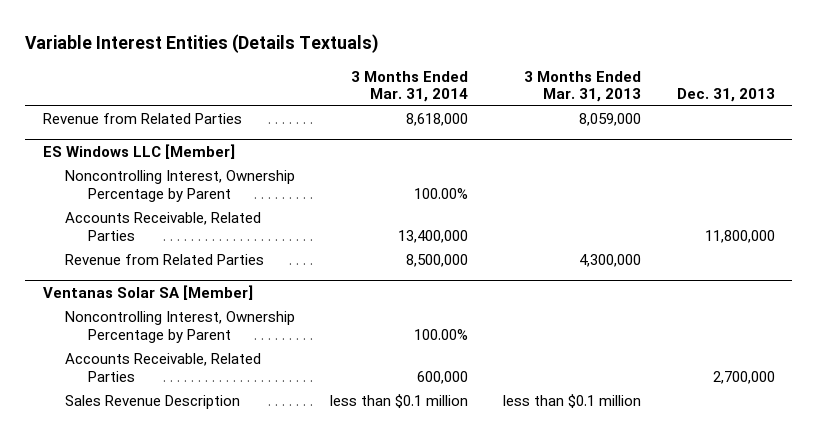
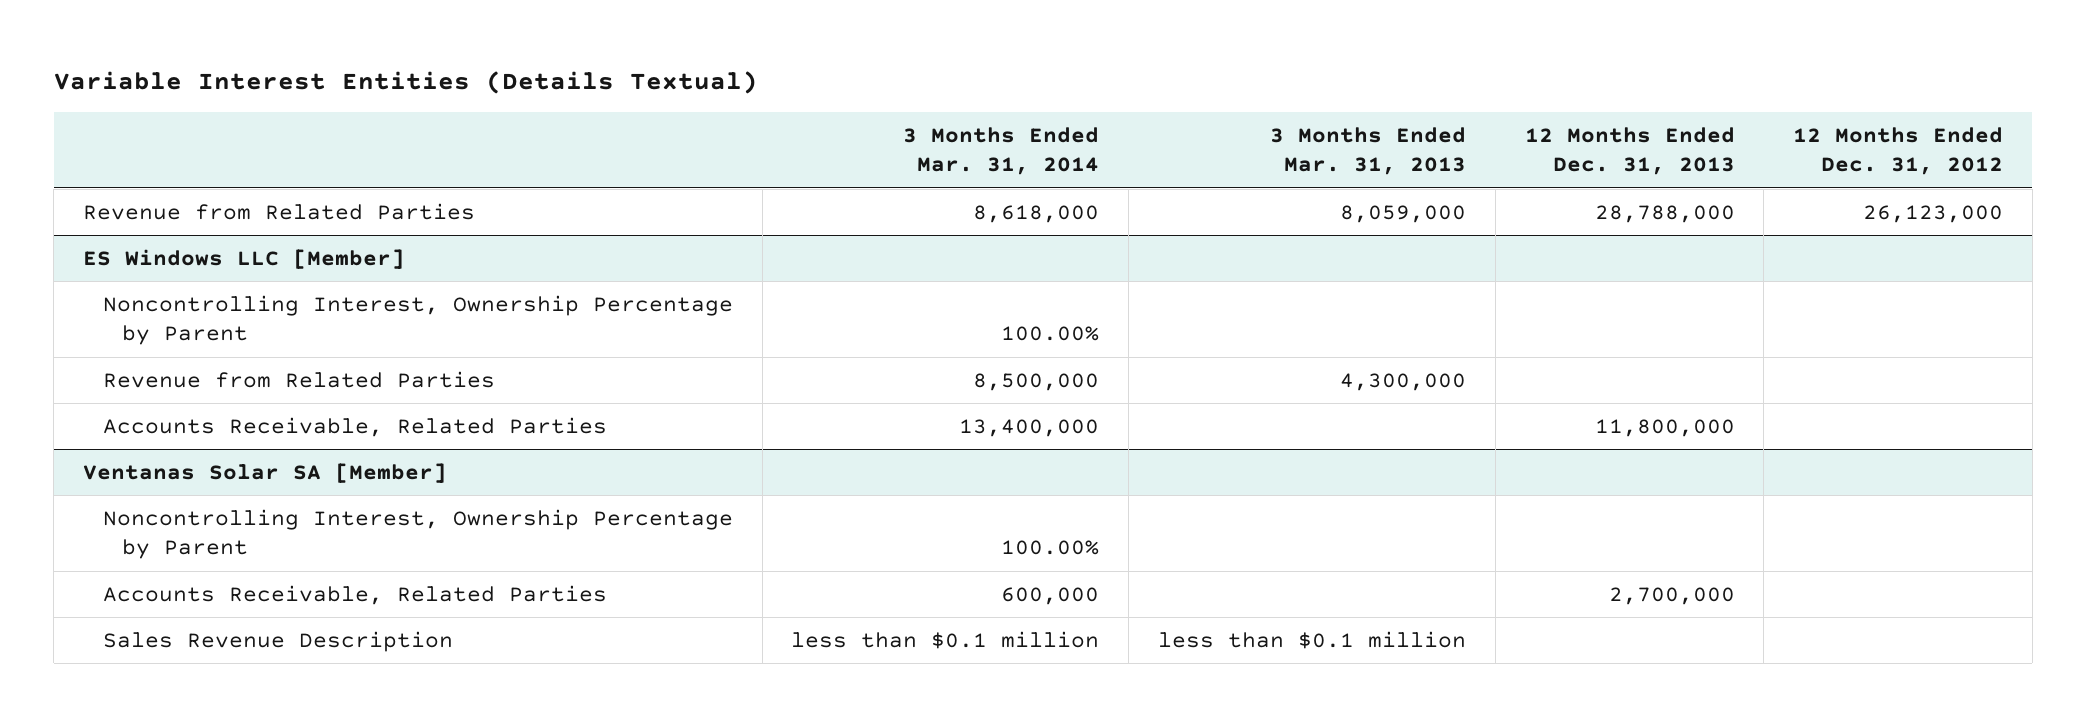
[25,34,380,54] Variable Interest Entities (Details Textuals) -> [53,71,758,95] Variable Interest Entities (Details Textual)
[676,88,775,103] Dec. 31, 2013 -> none
none -> [1524,126,1735,176] 12 Months Ended Dec. 31, 2013
none -> [1793,126,2004,176] 12 Months Ended Dec. 31, 2012
[65,212,262,242] Accounts Receivable, Related Parties -> [102,416,607,437] Accounts Receivable, Related Parties

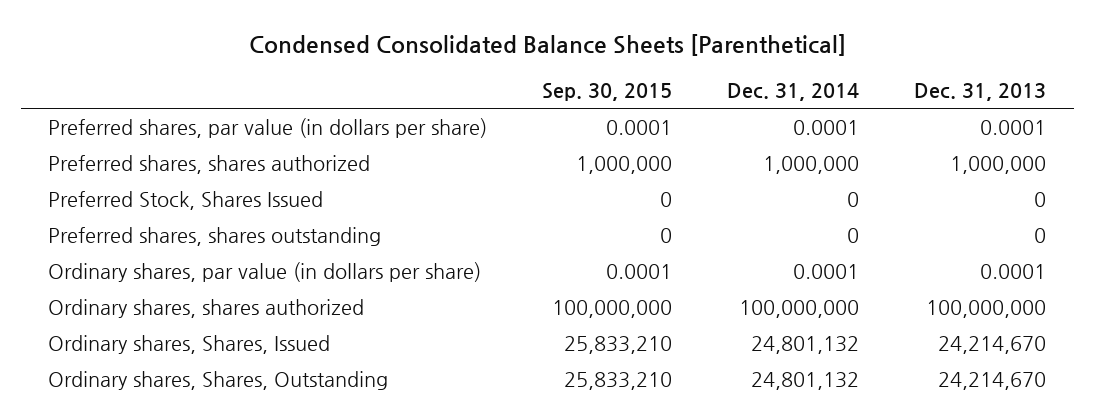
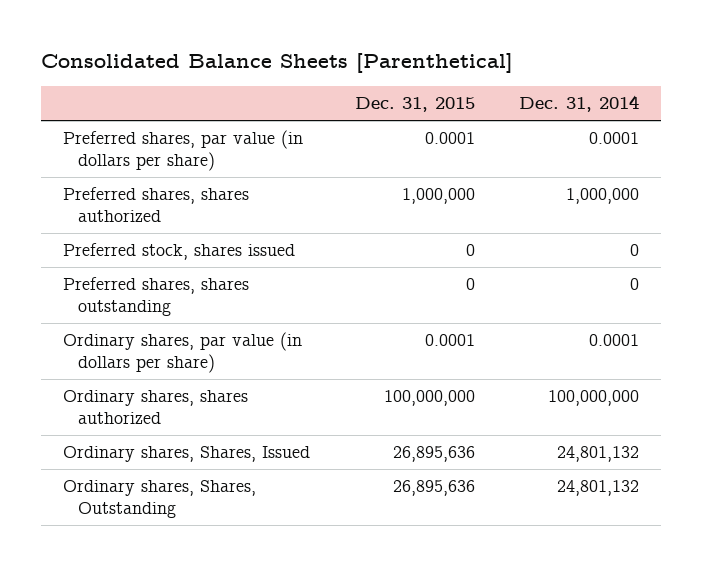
[249,34,847,57] Condensed Consolidated Balance Sheets [Parenthetical] -> [41,53,514,74] Consolidated Balance Sheets [Parenthetical]
[542,83,673,102] Sep. 30, 2015 -> none
[914,83,1047,102] Dec. 31, 2013 -> none
none -> [354,97,475,113] Dec. 31, 2015
[48,190,324,210] Preferred Stock, Shares Issued -> [63,243,296,261] Preferred stock, shares issued

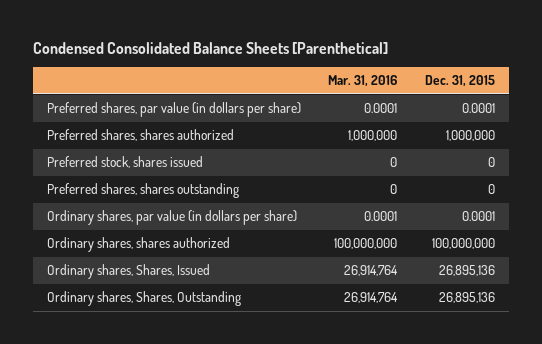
[41,53,514,74] Consolidated Balance Sheets [Parenthetical] -> [32,41,388,54] Condensed Consolidated Balance Sheets [Parenthetical]
[518,95,639,113] Dec. 31, 2014 -> none
none -> [328,75,398,88] Mar. 31, 2016
[392,446,475,463] 26,895,636 -> [438,265,495,277] 26,895,136
[392,480,475,497] 26,895,636 -> [438,292,495,304] 26,895,136

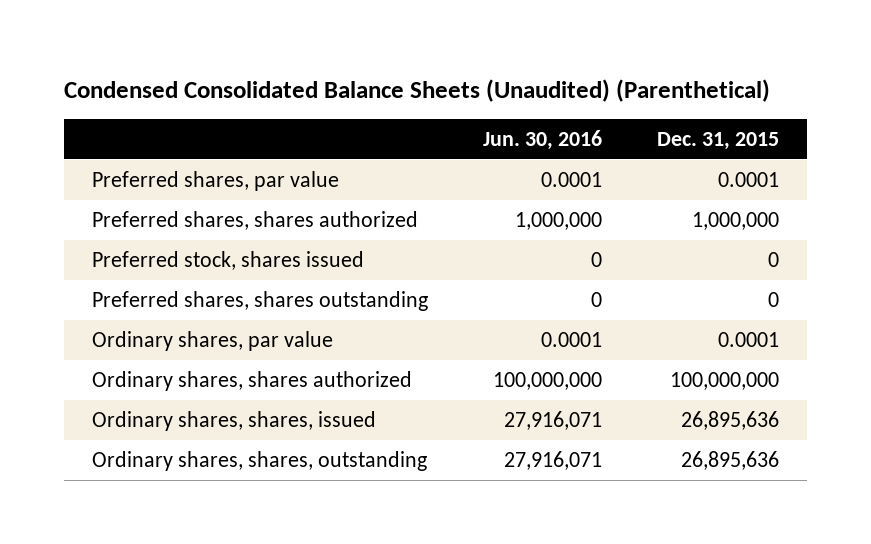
[32,41,388,54] Condensed Consolidated Balance Sheets [Parenthetical] -> [64,78,771,102] Condensed Consolidated Balance Sheets (Unaudited) (Parenthetical)
[328,75,398,88] Mar. 31, 2016 -> none
none -> [483,129,603,150] Jun. 30, 2016
[46,102,301,118] Preferred shares, par value (in dollars per share) -> [91,170,339,191] Preferred shares, par value
[46,210,297,226] Ordinary shares, par value (in dollars per share) -> [91,330,333,351] Ordinary shares, par value
[46,264,210,280] Ordinary shares, Shares, Issued -> [91,410,376,431] Ordinary shares, shares, issued
[438,265,495,277] 26,895,136 -> [681,410,780,430] 26,895,636
[46,291,241,307] Ordinary shares, Shares, Outstanding -> [91,450,427,471] Ordinary shares, shares, outstanding
[438,292,495,304] 26,895,136 -> [681,450,780,470] 26,895,636

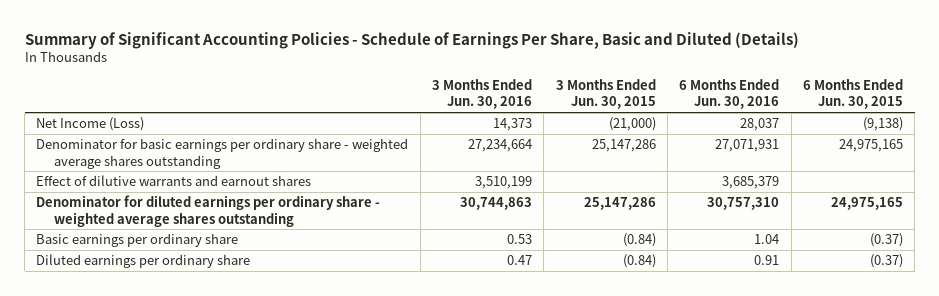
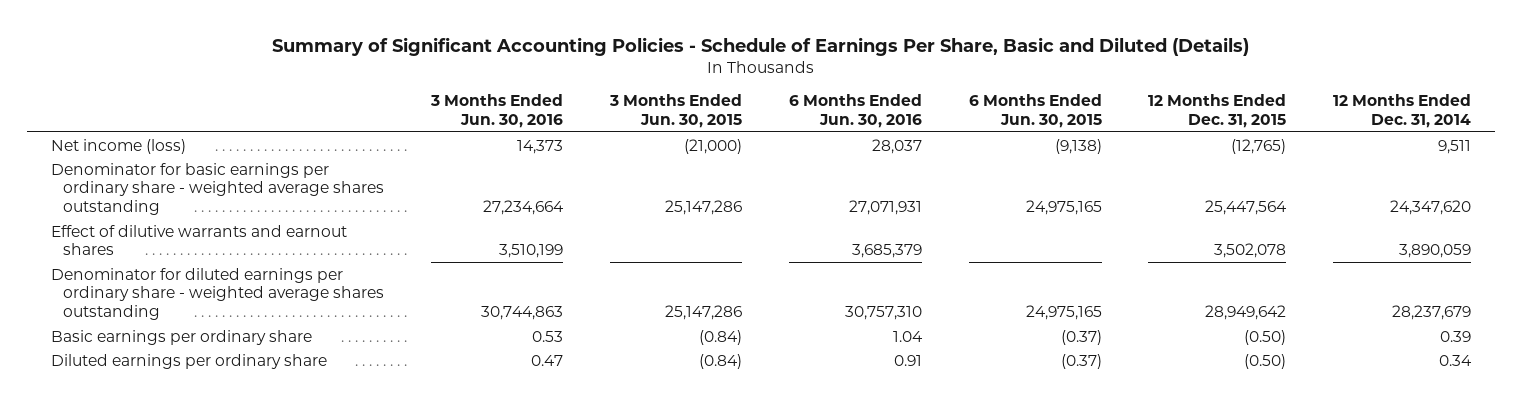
none -> [1148,94,1287,129] 12 Months Ended Dec. 31, 2015
none -> [1333,94,1472,129] 12 Months Ended Dec. 31, 2014
[36,117,145,132] Net Income (Loss) -> [50,138,186,154] Net income (loss)

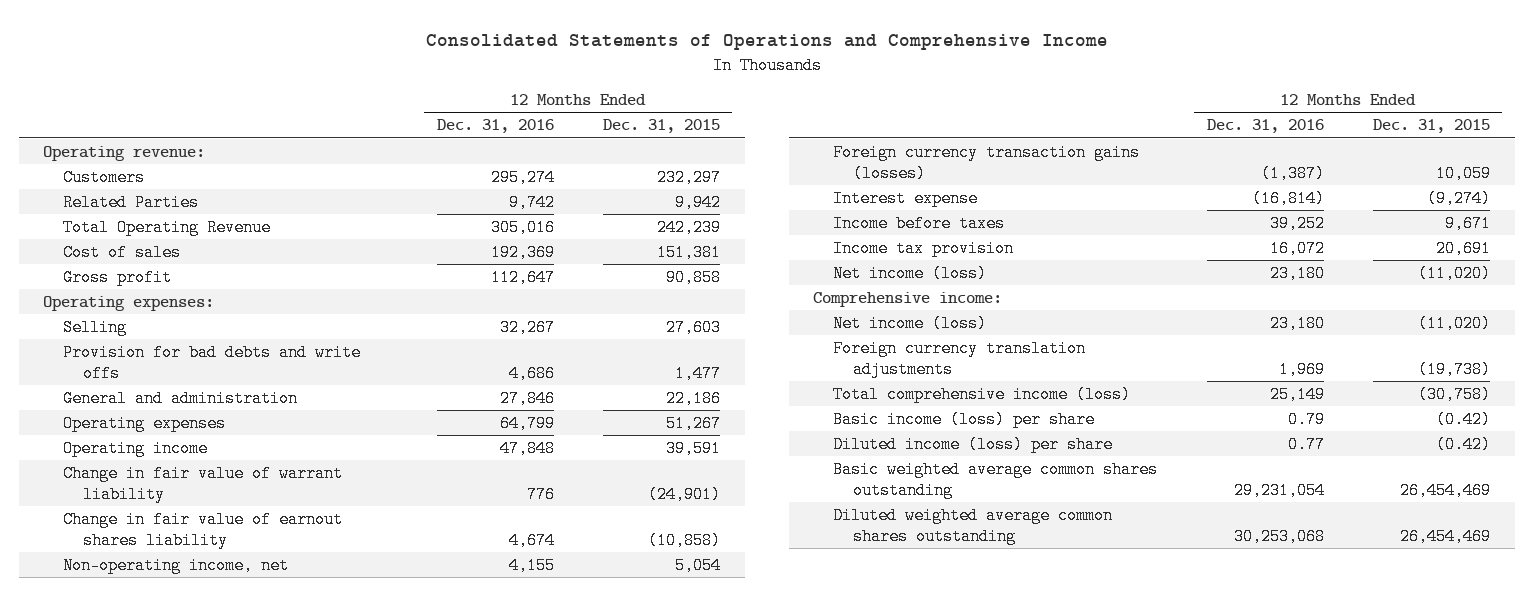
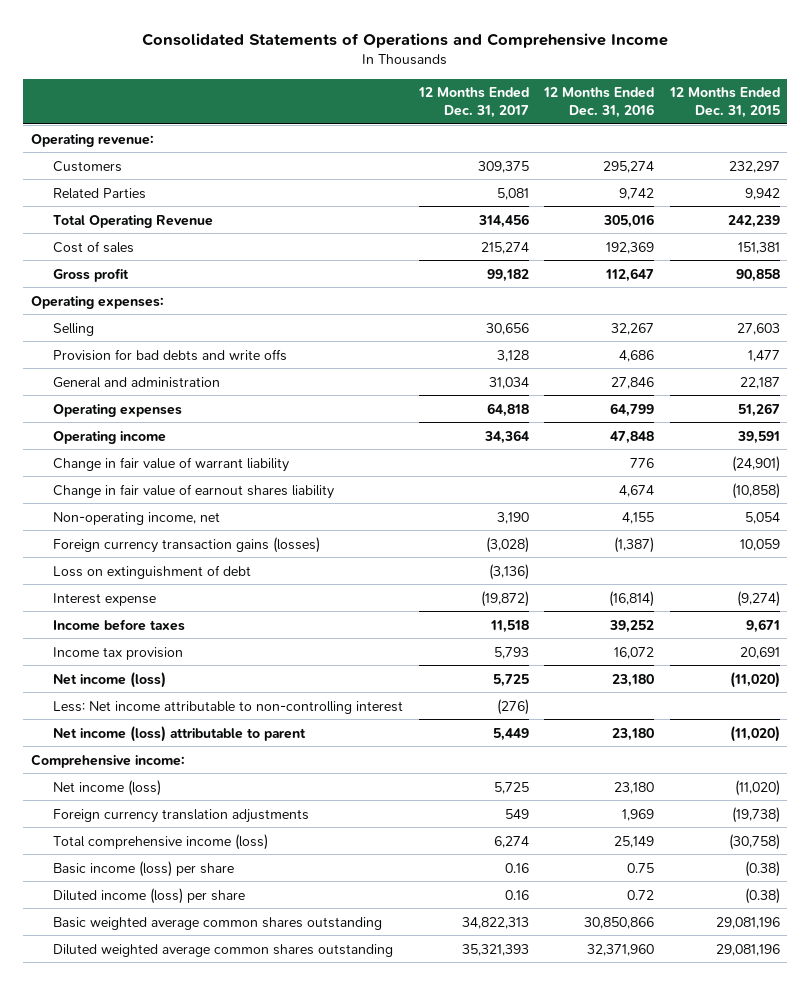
none -> [417,87,529,118] 12 Months Ended Dec. 31, 2017
[666,389,722,407] 22,186 -> [739,376,780,389] 22,187
none -> [53,564,252,579] Loss on extinguishment of debt
none -> [53,700,404,714] Less: Net income attributable to non-controlling interest
none -> [53,725,307,742] Net income (loss) attributable to parent
[1287,410,1325,428] 0.79 -> [627,862,655,873] 0.75
[1436,410,1492,428] (0.42) -> [744,860,780,877] (0.38)
[1287,435,1325,453] 0.77 -> [627,889,655,900] 0.72
[1436,435,1492,453] (0.42) -> [744,887,780,904] (0.38)
[1233,481,1325,499] 29,231,054 -> [584,916,655,929] 30,850,866
[1400,481,1492,499] 26,454,469 -> [715,916,780,929] 29,081,196
[1233,527,1325,545] 30,253,068 -> [587,943,655,956] 32,371,960
[1400,527,1492,545] 26,454,469 -> [715,943,780,956] 29,081,196

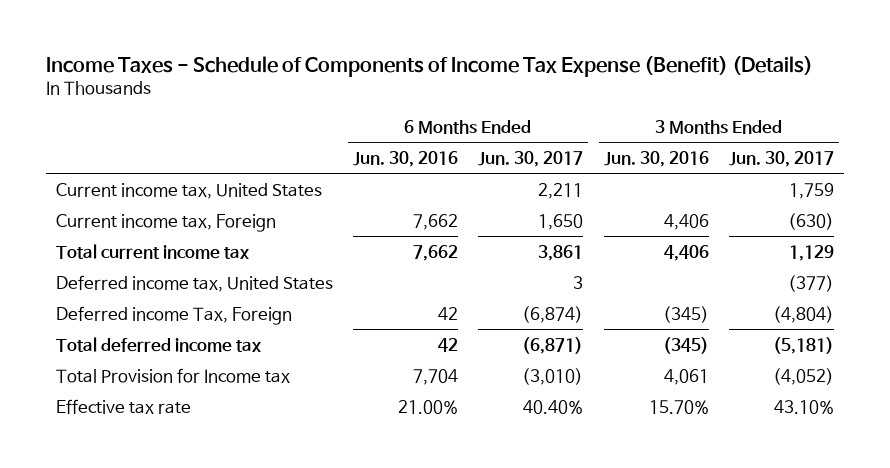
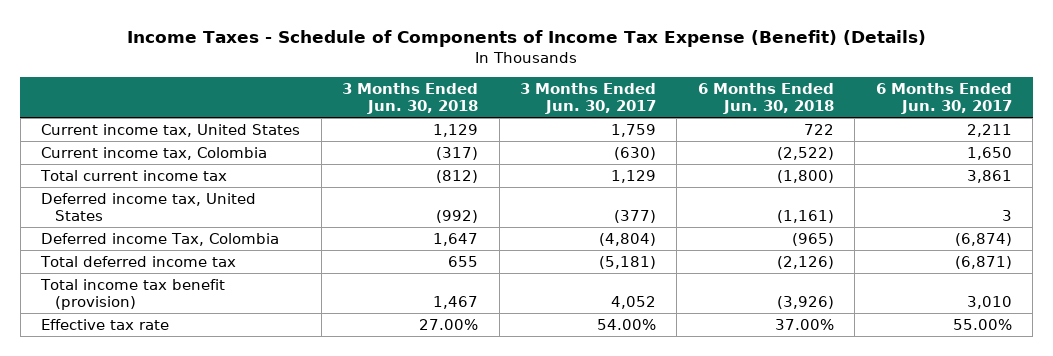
[353,150,459,167] Jun. 30, 2016 -> none
[603,150,709,167] Jun. 30, 2016 -> none
none -> [342,83,479,114] 3 Months Ended Jun. 30, 2018
none -> [697,83,834,114] 6 Months Ended Jun. 30, 2018
[55,213,276,232] Current income tax, Foreign -> [41,146,268,160] Current income tax, Colombia
[55,305,292,325] Deferred income Tax, Foreign -> [41,232,280,246] Deferred income Tax, Colombia
[55,367,290,383] Total Provision for Income tax -> [40,278,226,310] Total income tax benefit (provision)
[522,367,584,385] (3,010) -> [966,295,1012,309] 3,010
[772,367,834,385] (4,052) -> [610,295,656,309] 4,052
[523,399,584,414] 40.40% -> [952,318,1012,330] 55.00%
[773,399,834,414] 43.10% -> [596,318,656,330] 54.00%

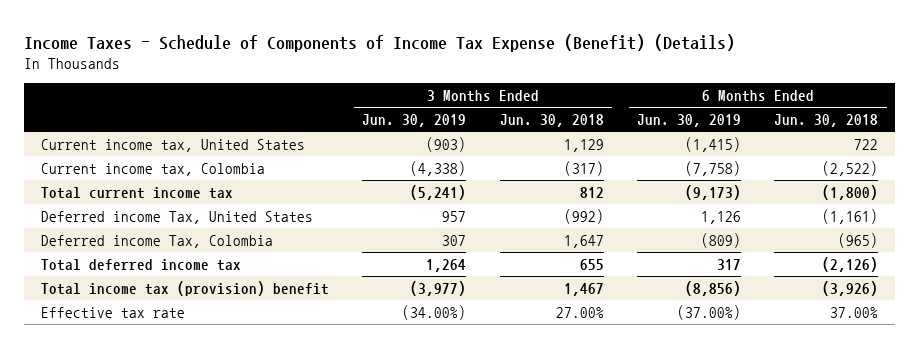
[519,83,656,114] 3 Months Ended Jun. 30, 2017 -> none
[875,83,1012,114] 6 Months Ended Jun. 30, 2017 -> none
none -> [362,114,467,128] Jun. 30, 2019
none -> [636,114,741,128] Jun. 30, 2019
[436,169,479,183] (812) -> [579,186,604,198] 812
[41,192,257,221] Deferred income tax, United States -> [40,210,313,224] Deferred income Tax, United States
[40,278,226,310] Total income tax benefit (provision) -> [40,280,329,296] Total income tax (provision) benefit

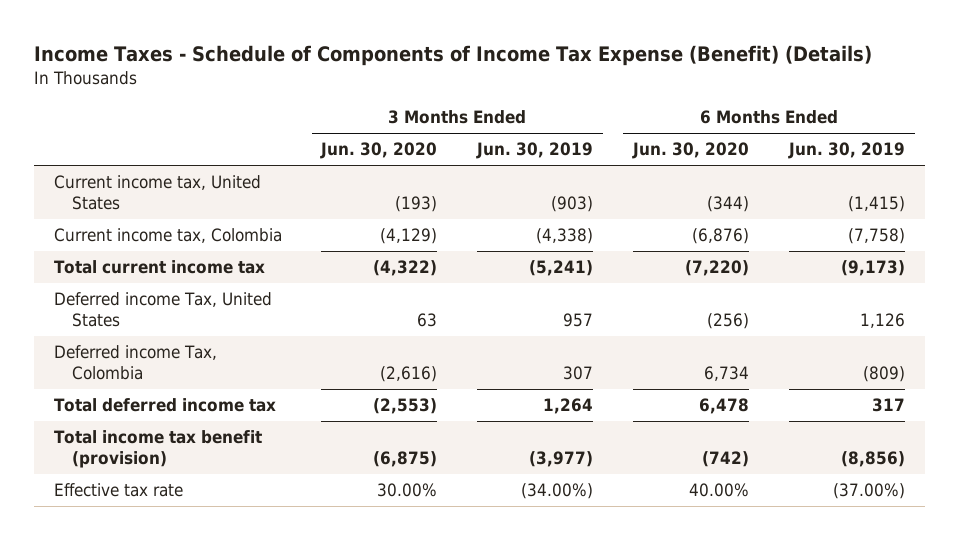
[499,114,604,128] Jun. 30, 2018 -> none
[774,114,879,128] Jun. 30, 2018 -> none
none -> [320,142,438,160] Jun. 30, 2020
none -> [631,142,749,160] Jun. 30, 2020
[40,280,329,296] Total income tax (provision) benefit -> [53,430,262,468] Total income tax benefit (provision)

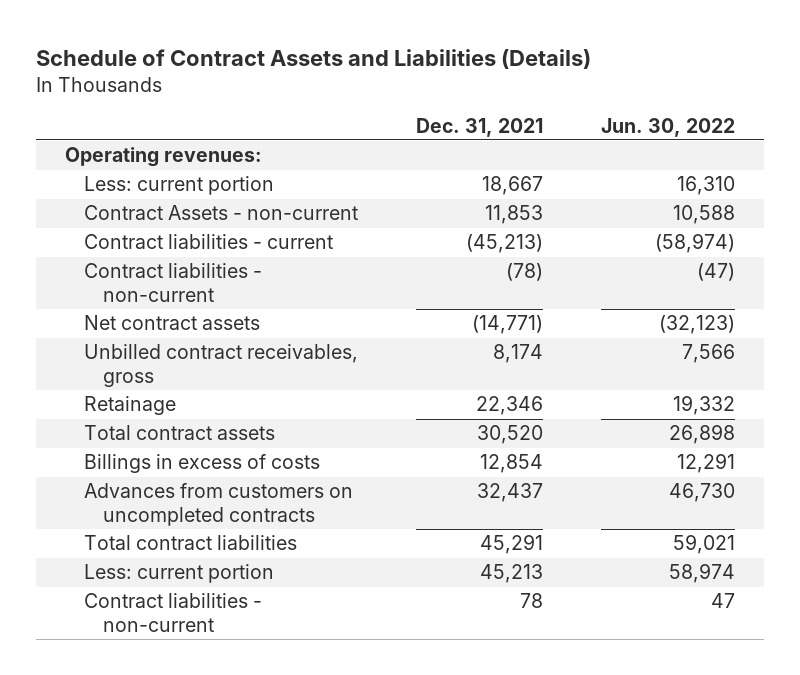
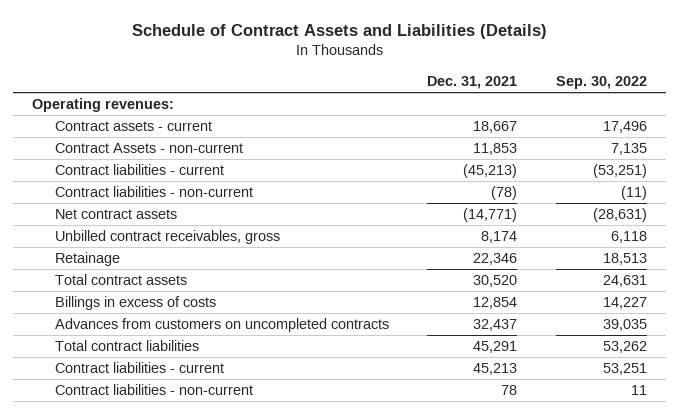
[600,117,735,137] Jun. 30, 2022 -> none
none -> [555,76,647,90] Sep. 30, 2022
[83,176,274,196] Less: current portion -> [55,121,213,132] Contract assets - current
[83,564,274,584] Less: current portion -> [55,362,225,374] Contract liabilities - current

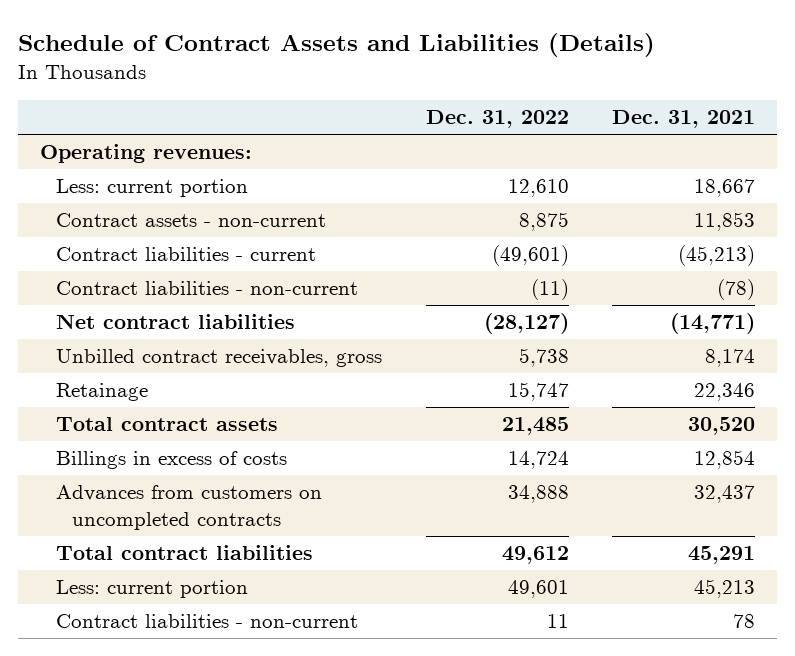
[555,76,647,90] Sep. 30, 2022 -> none
none -> [425,110,569,129] Dec. 31, 2022
[55,121,213,132] Contract assets - current -> [55,179,248,198] Less: current portion
[55,143,244,154] Contract Assets - non-current -> [55,213,326,228] Contract assets - non-current
[55,209,178,220] Net contract assets -> [55,314,295,330] Net contract liabilities
[55,362,225,374] Contract liabilities - current -> [55,580,248,599] Less: current portion

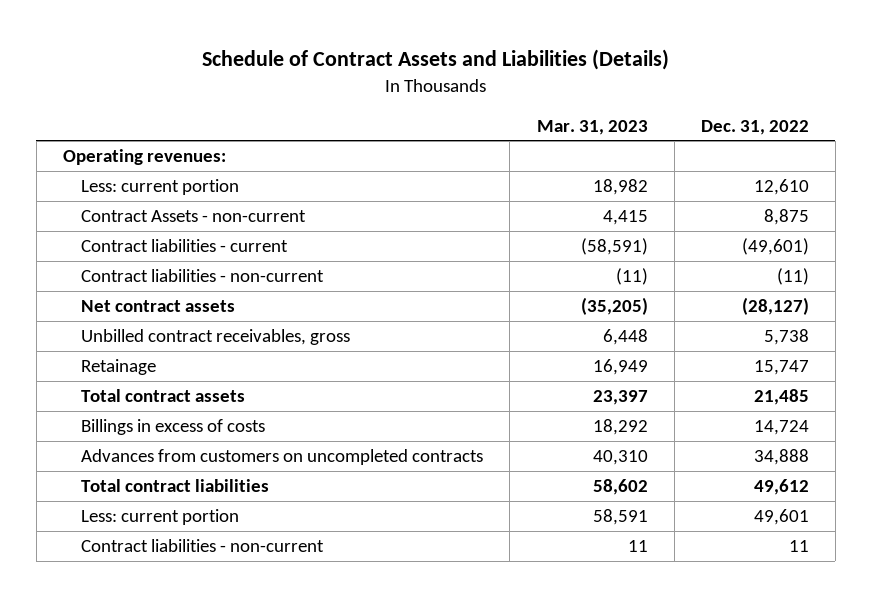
[612,110,756,129] Dec. 31, 2021 -> none
none -> [536,119,648,135] Mar. 31, 2023
[55,213,326,228] Contract assets - non-current -> [81,210,307,223] Contract Assets - non-current
[55,314,295,330] Net contract liabilities -> [81,300,236,313] Net contract assets

